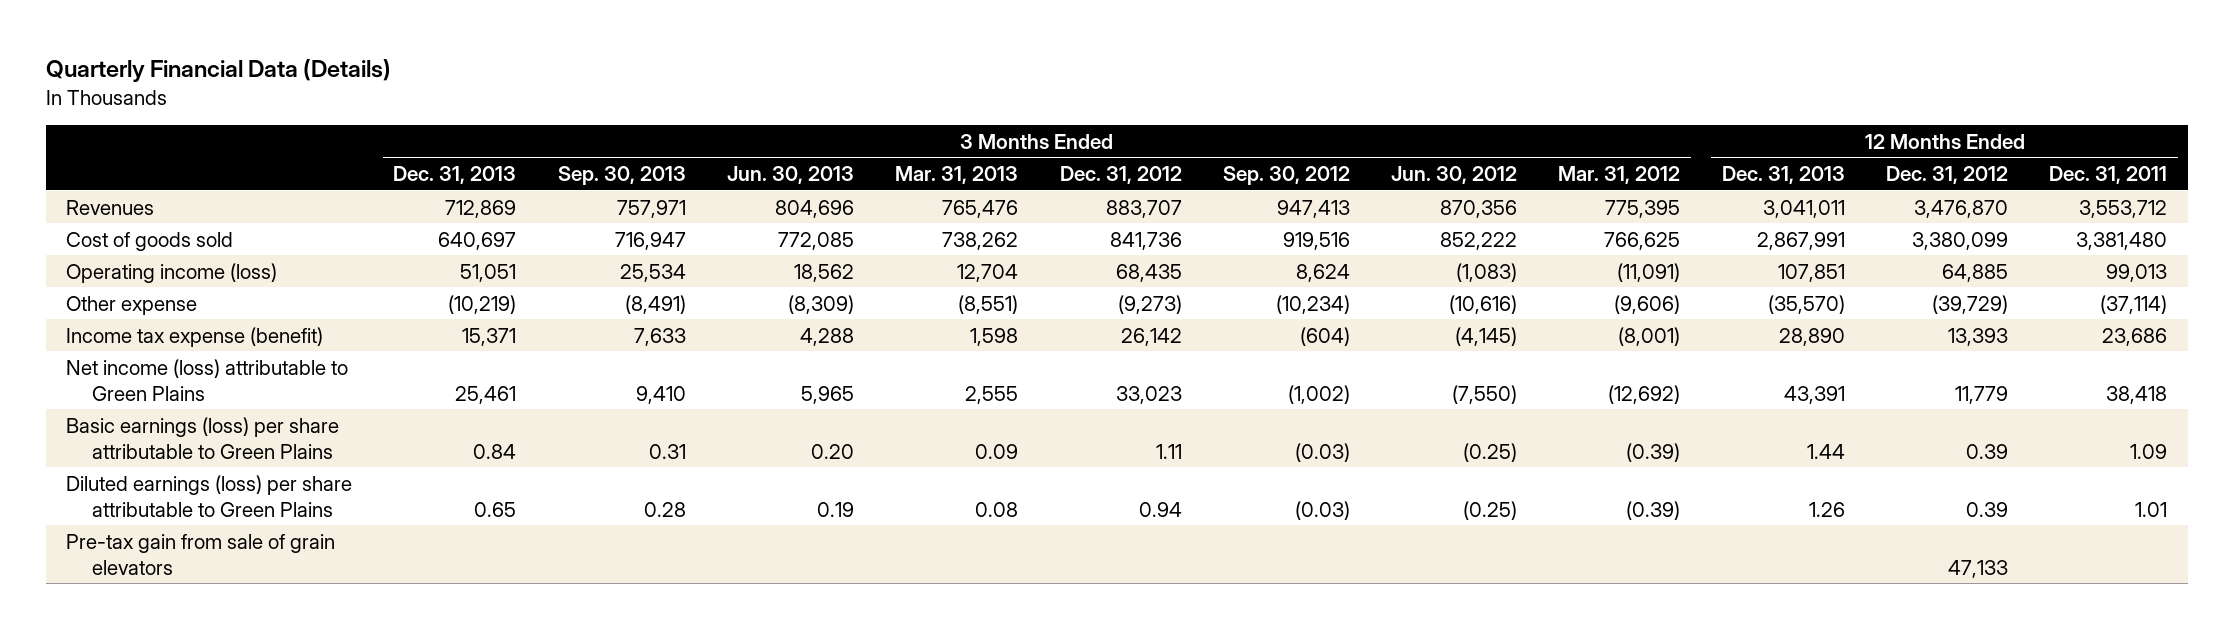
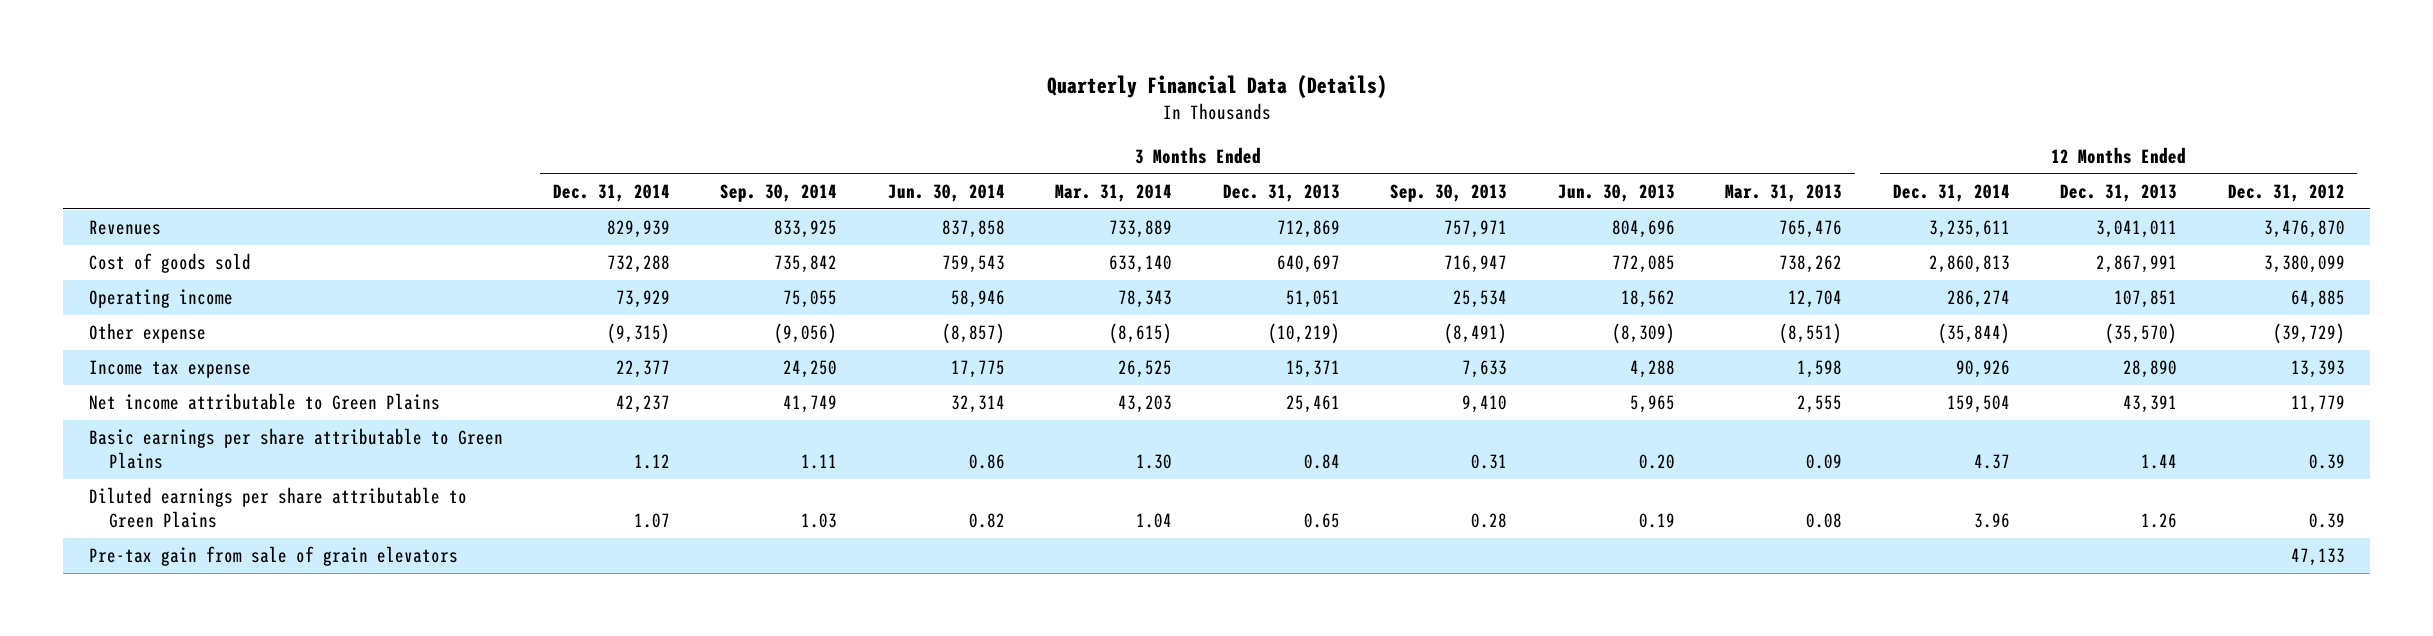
[1059,165,1182,184] Dec. 31, 2012 -> none
[1222,165,1350,185] Sep. 30, 2012 -> none
[1391,165,1518,184] Jun. 30, 2012 -> none
[1558,165,1681,184] Mar. 31, 2012 -> none
[2049,165,2168,184] Dec. 31, 2011 -> none
none -> [553,183,671,202] Dec. 31, 2014
none -> [720,183,838,202] Sep. 30, 2014
none -> [887,183,1005,202] Jun. 30, 2014
none -> [1055,183,1173,202] Mar. 31, 2014
none -> [1892,183,2010,202] Dec. 31, 2014
[66,262,278,283] Operating income (loss) -> [88,289,233,309] Operating income
[66,326,324,347] Income tax expense (benefit) -> [88,360,251,379] Income tax expense
[66,358,349,401] Net income (loss) attributable to Green Plains -> [88,393,440,411] Net income attributable to Green Plains
[66,416,340,459] Basic earnings (loss) per share attributable to Green Plains -> [88,428,503,469] Basic earnings per share attributable to Green Plains
[66,474,353,517] Diluted earnings (loss) per share attributable to Green Plains -> [88,487,467,528] Diluted earnings per share attributable to Green Plains

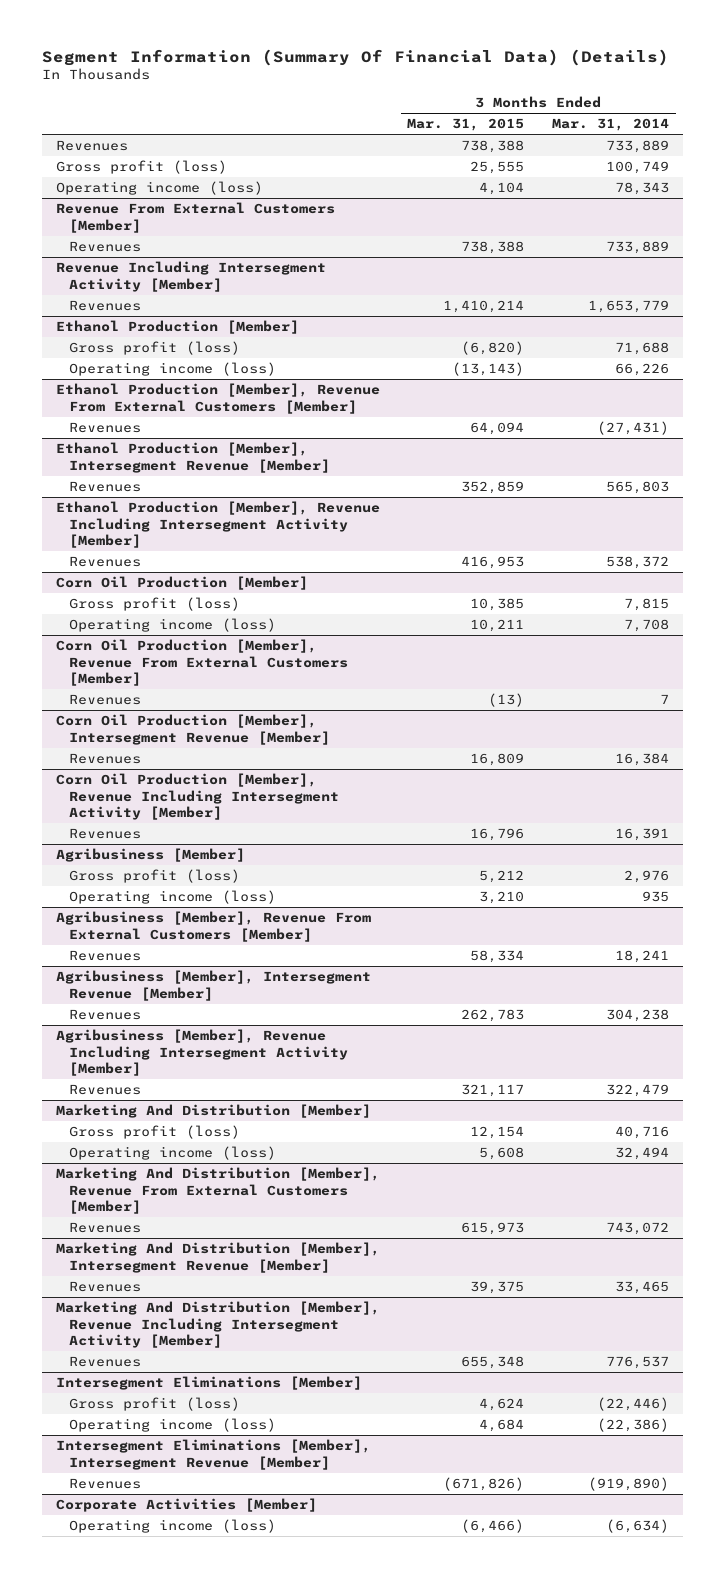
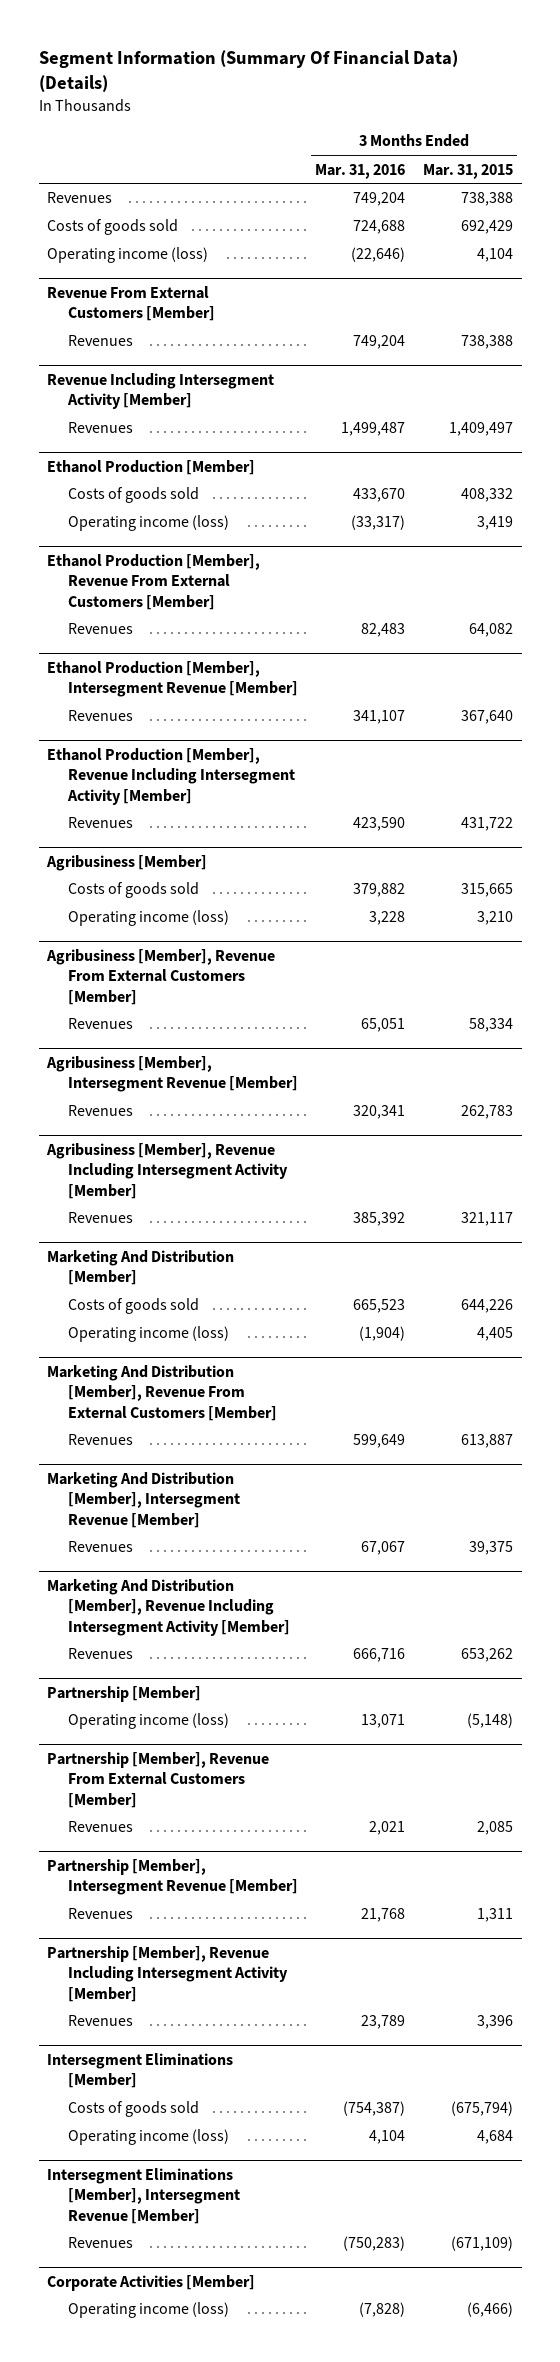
[551,118,669,132] Mar. 31, 2014 -> none
none -> [315,163,406,179] Mar. 31, 2016
[55,160,227,175] Gross profit (loss) -> none
none -> [47,219,179,236] Costs of goods sold
[443,300,525,314] 1,410,214 -> [448,422,513,437] 1,409,497
[69,341,241,356] Gross profit (loss) -> none
none -> [67,487,199,504] Costs of goods sold
[452,362,525,377] (13,143) -> [476,516,513,531] 3,419
[470,422,525,436] 64,094 -> [468,623,513,638] 64,082
[461,481,525,495] 352,859 -> [460,710,513,725] 367,640
[55,576,308,591] Corn Oil Production [Member] -> none
[69,597,241,612] Gross profit (loss) -> none
[69,618,277,633] Operating income (loss) -> none
[55,639,349,687] Corn Oil Production [Member], Revenue From External Customers [Member] -> none
[69,694,142,706] Revenues -> none
[55,714,331,745] Corn Oil Production [Member], Intersegment Revenue [Member] -> none
[69,753,142,765] Revenues -> none
[55,773,340,821] Corn Oil Production [Member], Revenue Including Intersegment Activity [Member] -> none
[69,828,142,840] Revenues -> none
[461,556,525,570] 416,953 -> [460,817,513,832] 431,722
[69,869,241,884] Gross profit (loss) -> none
none -> [67,882,199,899] Costs of goods sold
[69,1125,241,1140] Gross profit (loss) -> none
none -> [67,1298,199,1315] Costs of goods sold
[479,1147,525,1161] 5,608 -> [476,1327,513,1342] 4,405
[461,1222,525,1236] 615,973 -> [460,1434,513,1449] 613,887
[461,1356,525,1370] 655,348 -> [460,1648,513,1663] 653,262
none -> [47,1685,202,1702] Partnership [Member]
none -> [67,1713,229,1730] Operating income (loss)
none -> [47,1751,270,1808] Partnership [Member], Revenue From External Customers [Member]
none -> [67,1821,133,1833] Revenues
none -> [47,1858,298,1896] Partnership [Member], Intersegment Revenue [Member]
none -> [67,1908,133,1920] Revenues
none -> [47,1945,288,2002] Partnership [Member], Revenue Including Intersegment Activity [Member]
none -> [67,2015,133,2027] Revenues
[69,1397,241,1412] Gross profit (loss) -> none
none -> [67,2101,199,2118] Costs of goods sold
[443,1477,525,1492] (671,826) -> [450,2236,513,2252] (671,109)

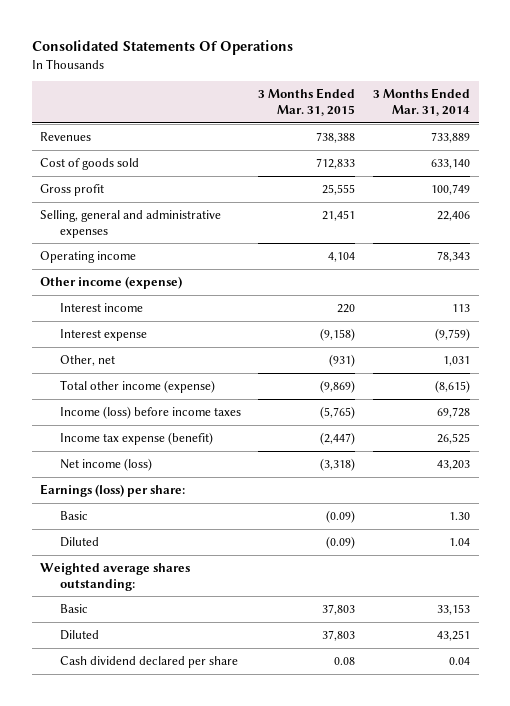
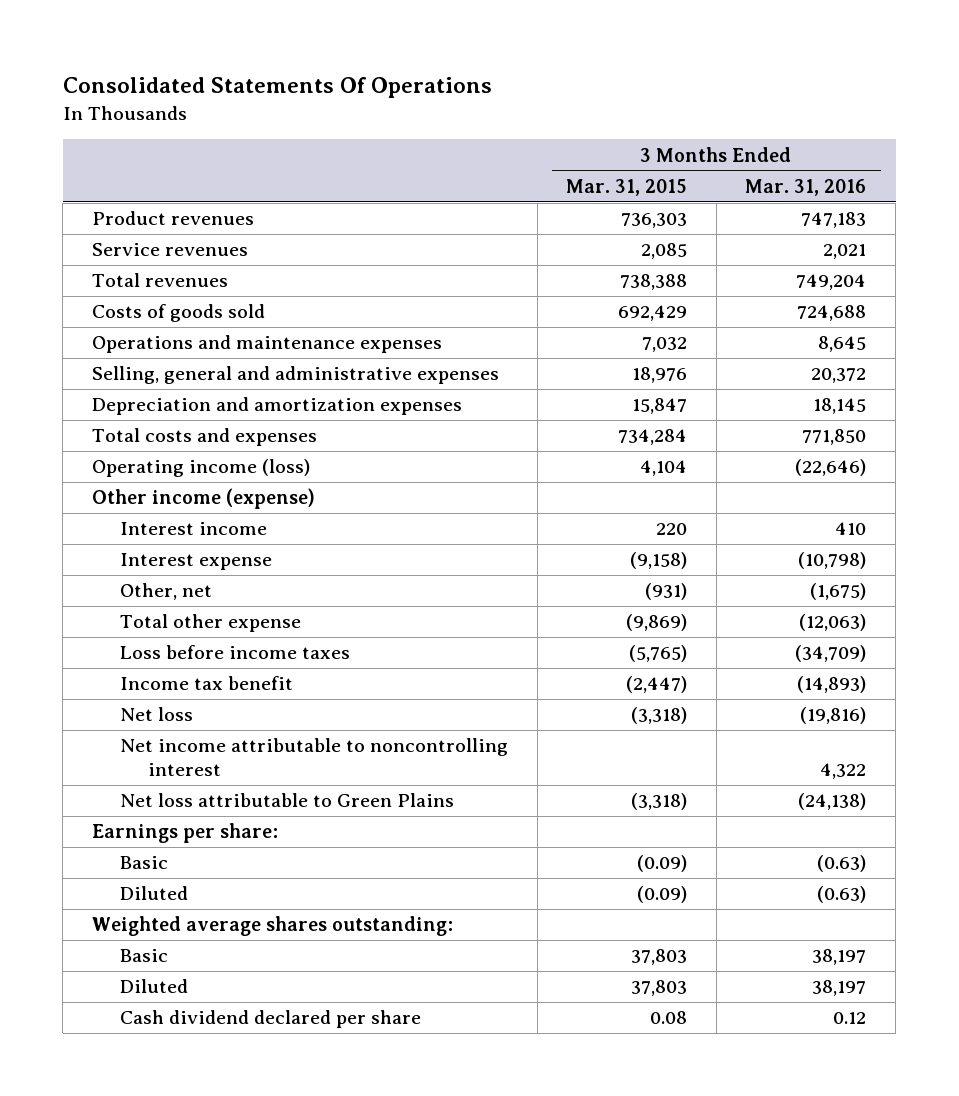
[372,88,470,117] 3 Months Ended Mar. 31, 2014 -> none
none -> [745,178,867,196] Mar. 31, 2016
[40,184,105,197] Gross profit -> none
none -> [92,211,255,226] Product revenues
none -> [92,243,249,257] Service revenues
[40,132,92,142] Revenues -> [92,273,229,288] Total revenues
[40,158,140,171] Cost of goods sold -> [92,304,266,323] Costs of goods sold
[316,158,356,170] 712,833 -> [618,305,688,322] 692,429
none -> [92,335,443,354] Operations and maintenance expenses
[322,210,356,222] 21,451 -> [632,367,688,384] 18,976
none -> [92,397,463,416] Depreciation and amortization expenses
none -> [92,428,318,447] Total costs and expenses
[40,251,137,264] Operating income -> [92,459,311,478] Operating income (loss)
[60,380,216,394] Total other income (expense) -> [120,614,302,633] Total other expense
[60,406,242,420] Income (loss) before income taxes -> [120,645,351,660] Loss before income taxes
[60,432,214,446] Income tax expense (benefit) -> [120,676,294,691] Income tax benefit
[60,458,153,472] Net income (loss) -> [120,707,194,722] Net loss
none -> [120,738,509,777] Net income attributable to noncontrolling interest
none -> [120,793,455,808] Net loss attributable to Green Plains
[40,484,186,498] Earnings (loss) per share: -> [92,823,279,844] Earnings per share:

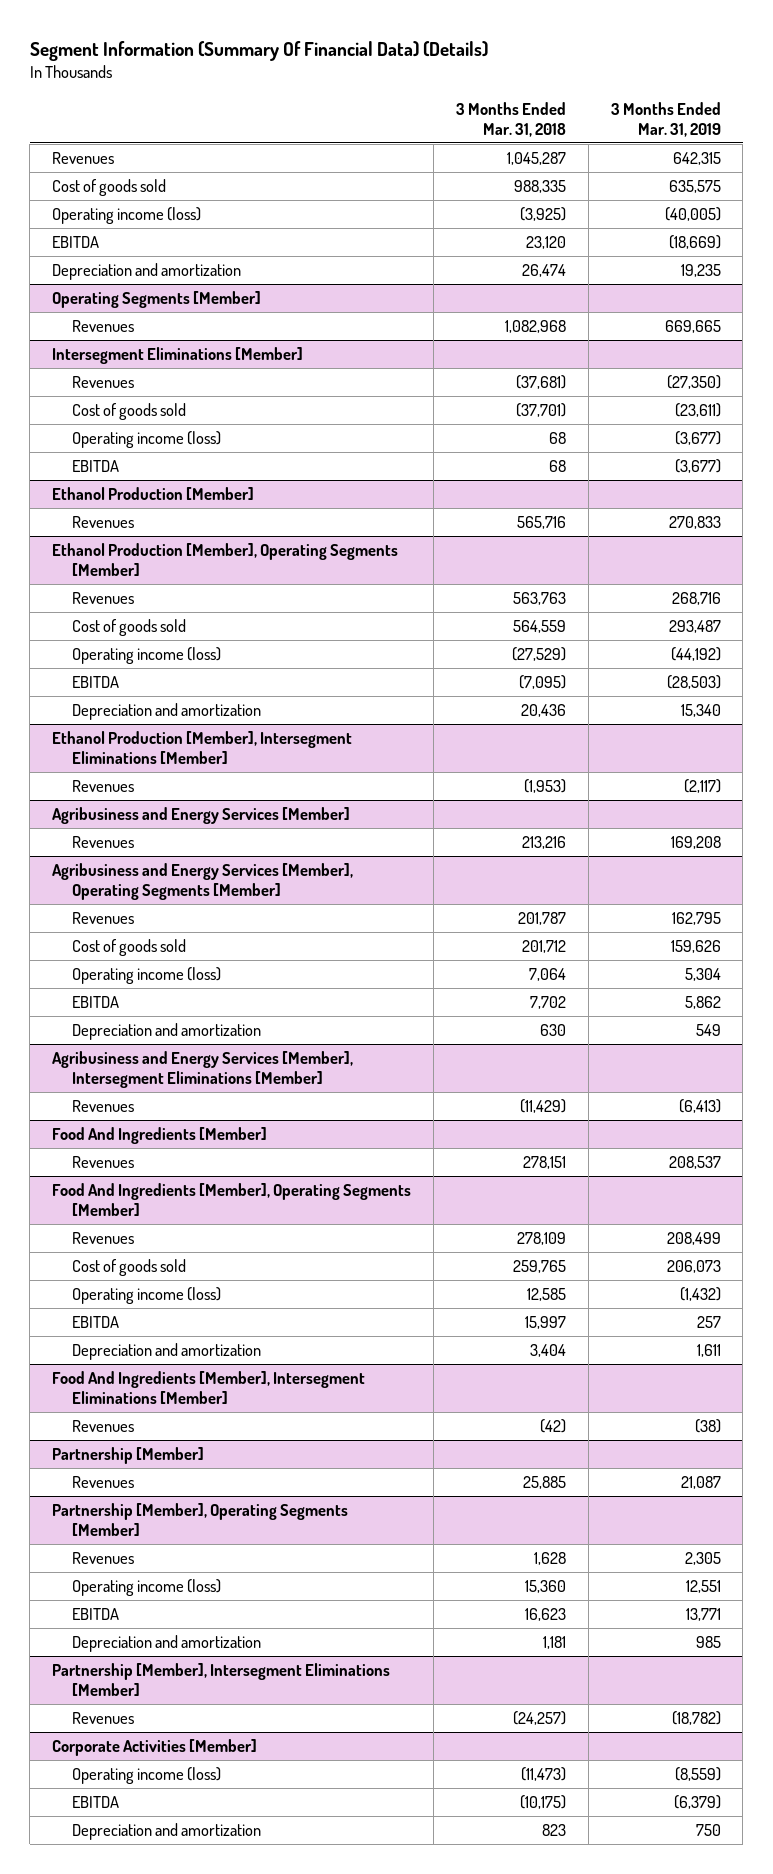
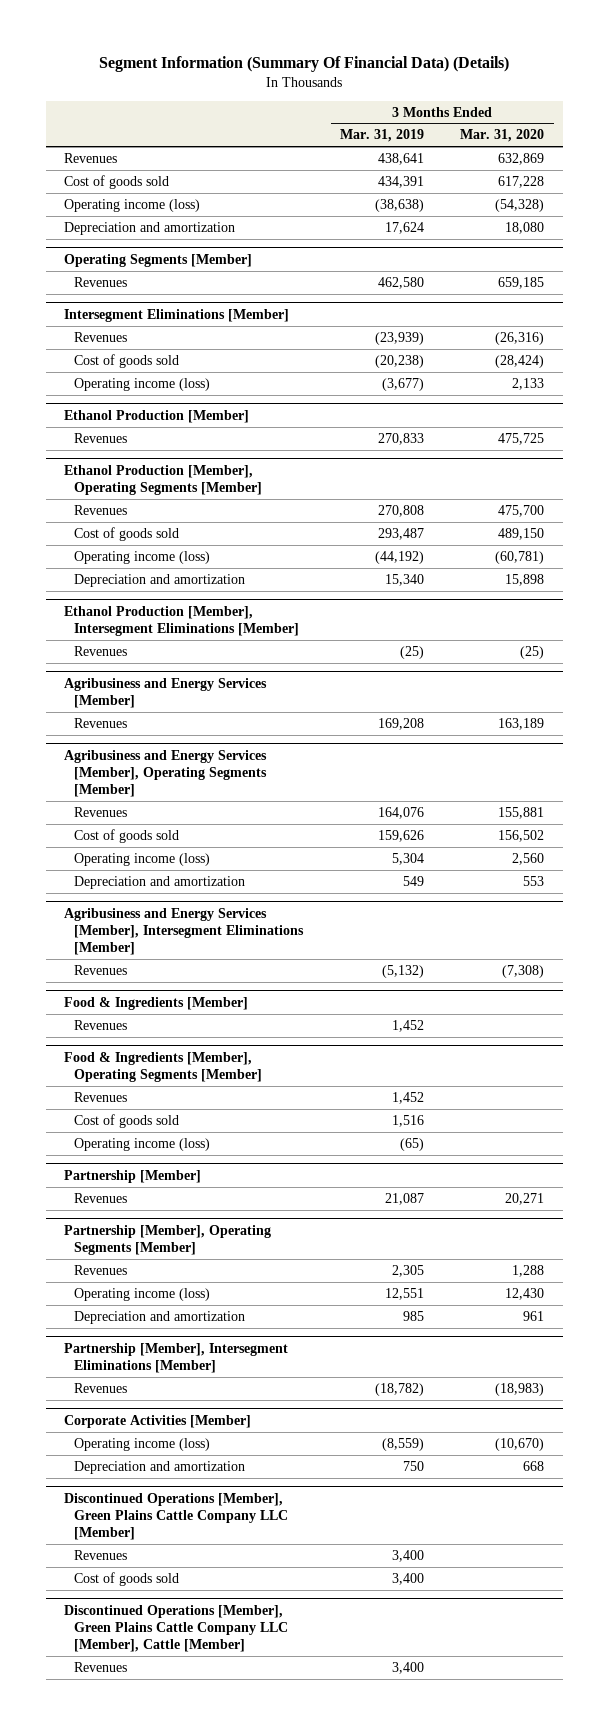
[455,101,566,137] 3 Months Ended Mar. 31, 2018 -> none
none -> [460,129,545,143] Mar. 31, 2020
[52,236,100,249] EBITDA -> none
[672,152,721,166] 642,315 -> [377,153,424,166] 438,641
[668,180,721,194] 635,575 -> [377,176,424,189] 434,391
[664,207,721,222] (40,005) -> [374,199,424,213] (38,638)
[680,264,721,278] 19,235 -> [384,222,424,235] 17,624
[664,320,721,334] 669,665 -> [377,277,424,290] 462,580
[666,375,721,390] (27,350) -> [374,332,424,346] (23,939)
[674,403,721,418] (23,611) -> [374,355,424,369] (20,238)
[71,460,119,473] EBITDA -> none
[671,592,721,606] 268,716 -> [377,505,424,518] 270,808
[71,676,119,689] EBITDA -> none
[683,779,721,794] (2,117) -> [399,646,424,660] (25)
[671,912,721,926] 162,795 -> [377,807,424,820] 164,076
[71,996,119,1009] EBITDA -> none
[71,1316,119,1329] EBITDA -> none
[71,1343,261,1361] Depreciation and amortization -> none
[52,1371,366,1405] Food And Ingredients [Member], Intersegment Eliminations [Member] -> none
[71,1420,134,1433] Revenues -> none
[678,1099,721,1114] (6,413) -> [381,965,424,979] (5,132)
[52,1127,268,1145] Food And Ingredients [Member] -> [64,996,249,1010] Food & Ingredients [Member]
[668,1156,721,1170] 208,537 -> [391,1020,424,1033] 1,452
[52,1183,412,1217] Food And Ingredients [Member], Operating Segments [Member] -> [64,1051,263,1082] Food & Ingredients [Member], Operating Segments [Member]
[666,1232,721,1246] 208,499 -> [391,1092,424,1105] 1,452
[666,1260,721,1274] 206,073 -> [391,1115,424,1128] 1,516
[679,1287,721,1302] (1,432) -> [399,1138,424,1152] (65)
[71,1608,119,1621] EBITDA -> none
[71,1796,119,1809] EBITDA -> none
none -> [64,1492,289,1540] Discontinued Operations [Member], Green Plains Cattle Company LLC [Member]
none -> [74,1550,128,1561] Revenues
none -> [74,1572,180,1587] Cost of goods sold
none -> [64,1604,289,1652] Discontinued Operations [Member], Green Plains Cattle Company LLC [Member], Cattle [Member]
none -> [74,1662,128,1673] Revenues

